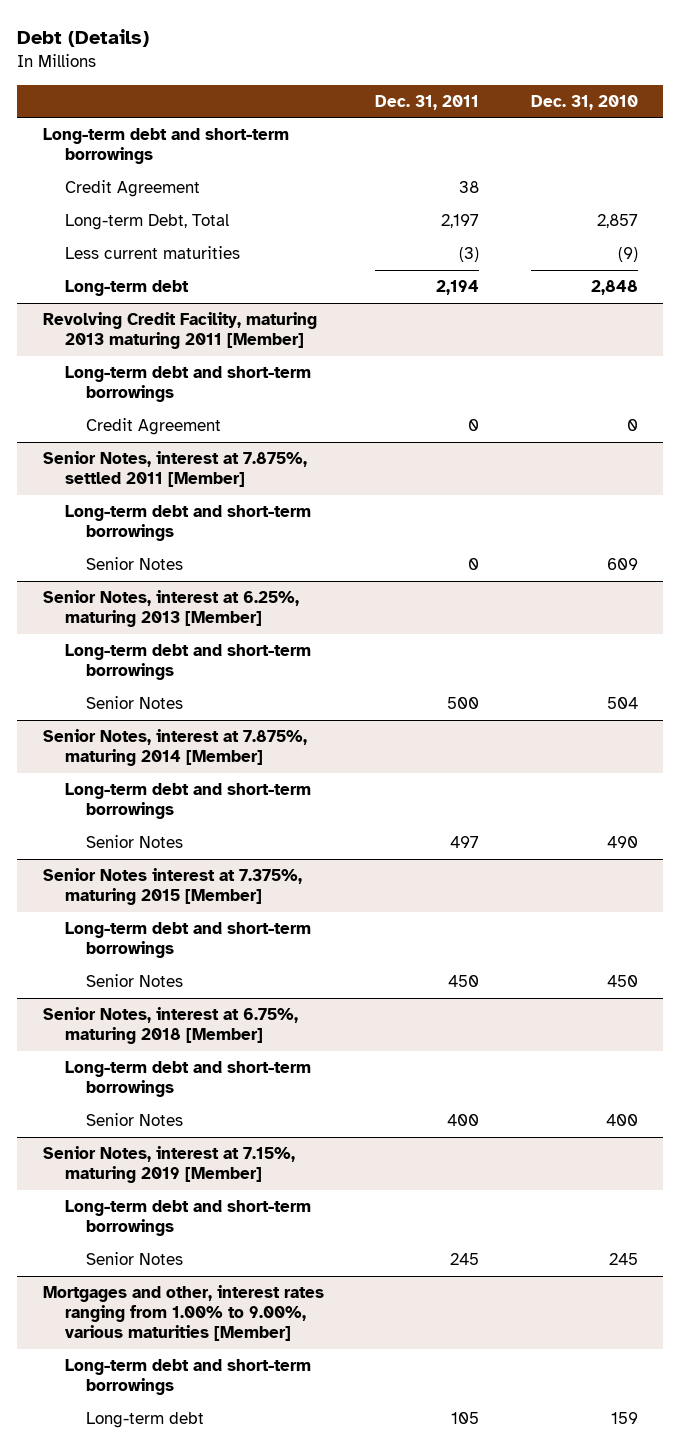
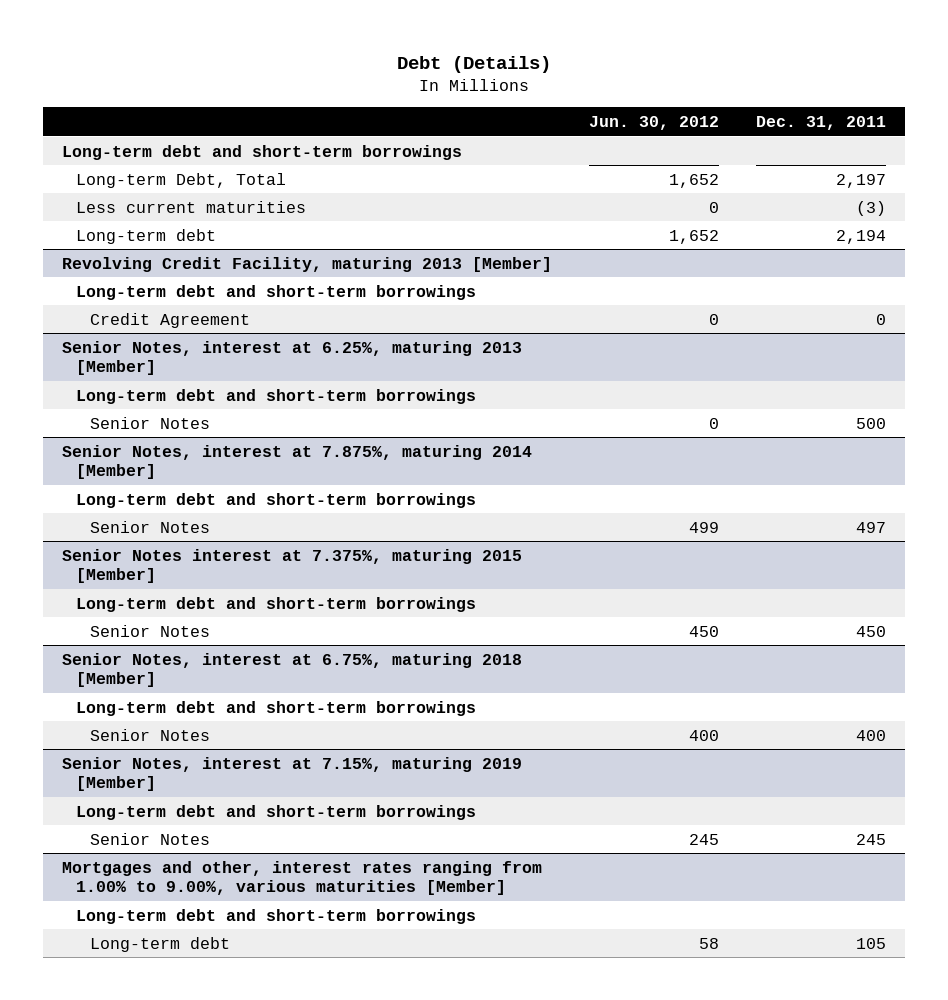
[530,94,638,110] Dec. 31, 2010 -> none
none -> [589,116,720,131] Jun. 30, 2012
[64,180,200,198] Credit Agreement -> none
[42,312,317,350] Revolving Credit Facility, maturing 2013 maturing 2011 [Member] -> [61,256,552,272] Revolving Credit Facility, maturing 2013 [Member]
[42,451,307,488] Senior Notes, interest at 7.875%, settled 2011 [Member] -> none
[64,505,311,542] Long-term debt and short-term borrowings -> none
[86,557,184,571] Senior Notes -> none

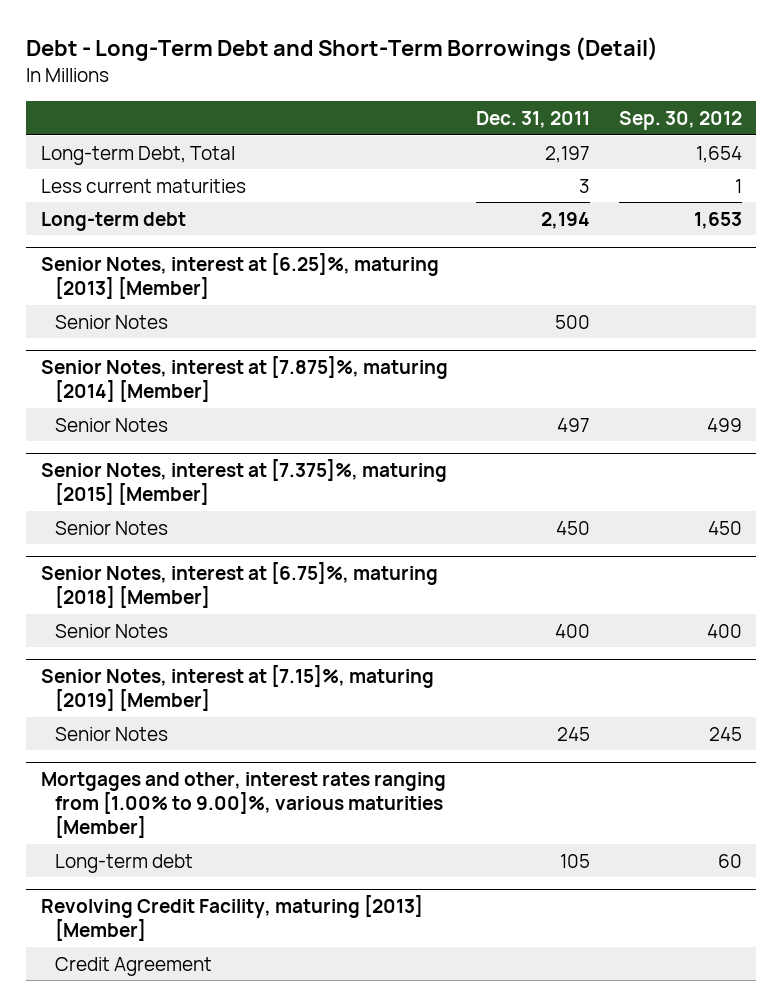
[397,55,552,73] Debt (Details) -> [26,37,659,62] Debt - Long-Term Debt and Short-Term Borrowings (Detail)
[589,116,720,131] Jun. 30, 2012 -> none
none -> [618,110,742,130] Sep. 30, 2012
[61,144,462,160] Long-term debt and short-term borrowings -> none
[856,200,887,216] (3) -> [579,178,591,193] 3
[61,256,552,272] Revolving Credit Facility, maturing 2013 [Member] -> none
[75,284,476,300] Long-term debt and short-term borrowings -> none
[89,312,250,328] Credit Agreement -> none
[75,388,476,404] Long-term debt and short-term borrowings -> none
[61,340,522,375] Senior Notes, interest at 6.25%, maturing 2013 [Member] -> [40,252,439,299] Senior Notes, interest at [6.25]%, maturing [2013] [Member]
[75,492,476,508] Long-term debt and short-term borrowings -> none
[61,444,532,479] Senior Notes, interest at 7.875%, maturing 2014 [Member] -> [40,355,448,402] Senior Notes, interest at [7.875]%, maturing [2014] [Member]
[75,596,476,612] Long-term debt and short-term borrowings -> none
[61,548,522,583] Senior Notes interest at 7.375%, maturing 2015 [Member] -> [40,458,447,505] Senior Notes, interest at [7.375]%, maturing [2015] [Member]
[75,700,476,716] Long-term debt and short-term borrowings -> none
[61,652,522,687] Senior Notes, interest at 6.75%, maturing 2018 [Member] -> [40,561,438,608] Senior Notes, interest at [6.75]%, maturing [2018] [Member]
[75,804,476,820] Long-term debt and short-term borrowings -> none
[61,756,522,791] Senior Notes, interest at 7.15%, maturing 2019 [Member] -> [40,664,434,711] Senior Notes, interest at [7.15]%, maturing [2019] [Member]
[75,908,476,924] Long-term debt and short-term borrowings -> none
[61,860,542,895] Mortgages and other, interest rates ranging from 1.00% to 9.00%, various maturities [Member] -> [40,771,446,839] Mortgages and other, interest rates ranging from [1.00% to 9.00]%, various maturities [Member]
none -> [40,894,423,941] Revolving Credit Facility, maturing [2013] [Member]
none -> [54,956,212,976] Credit Agreement

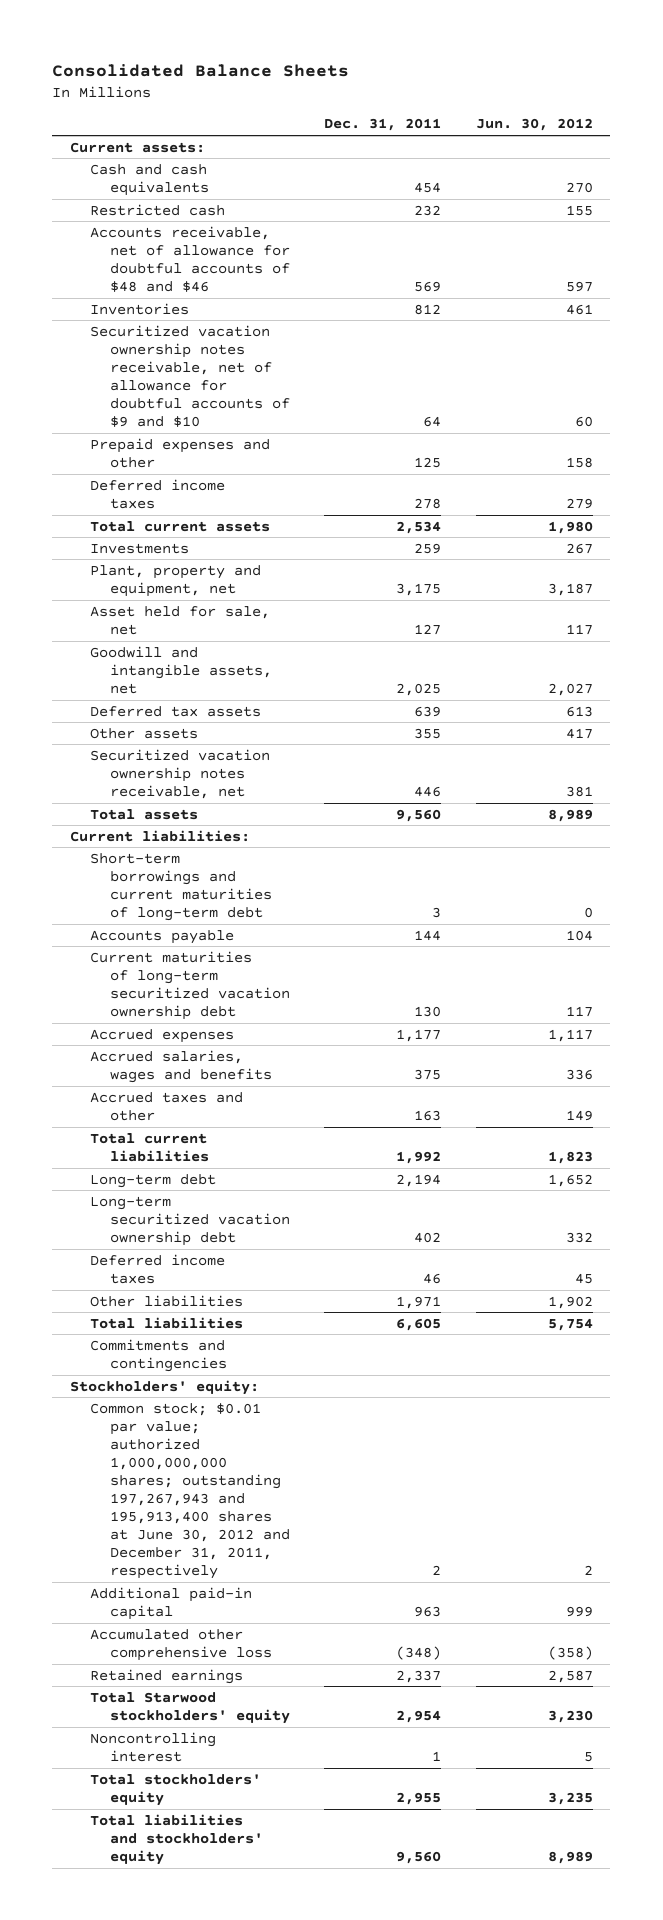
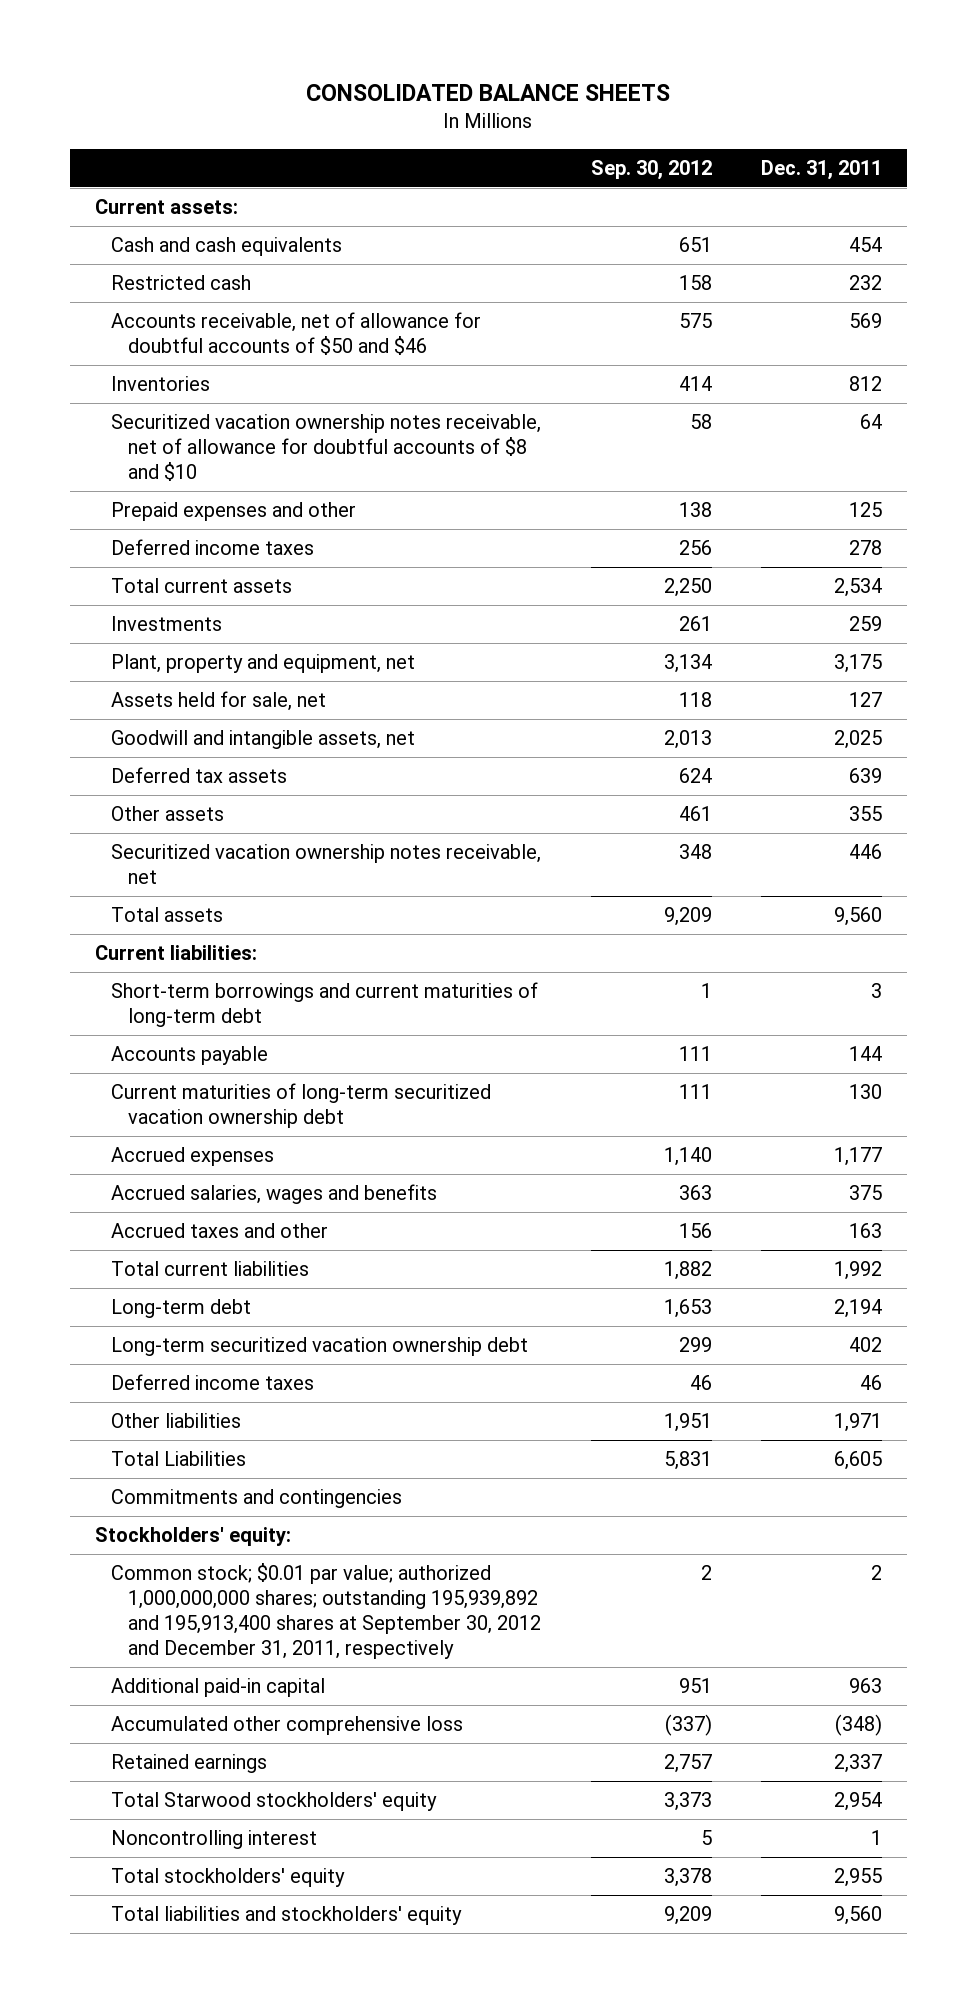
[52,64,350,78] Consolidated Balance Sheets -> [306,84,671,102] CONSOLIDATED BALANCE SHEETS
[476,118,594,132] Jun. 30, 2012 -> none
none -> [590,159,712,180] Sep. 30, 2012
[89,225,290,293] Accounts receivable, net of allowance for doubtful accounts of $48 and $46 -> [111,312,482,356] Accounts receivable, net of allowance for doubtful accounts of $50 and $46
[89,324,290,428] Securitized vacation ownership notes receivable, net of allowance for doubtful accounts of $9 and $10 -> [111,414,542,482] Securitized vacation ownership notes receivable, net of allowance for doubtful accounts of $8 and $10
[89,605,270,635] Asset held for sale, net -> [111,691,327,712] Assets held for sale, net
[89,1316,243,1329] Total liabilities -> [111,1451,247,1467] Total Liabilities
[89,1402,290,1580] Common stock; $0.01 par value; authorized 1,000,000,000 shares; outstanding 197,267,943 and 195,913,400 shares at June 30, 2012 and December 31, 2011, respectively -> [111,1563,542,1660] Common stock; $0.01 par value; authorized 1,000,000,000 shares; outstanding 195,939,892 and 195,913,400 shares at September 30, 2012 and December 31, 2011, respectively

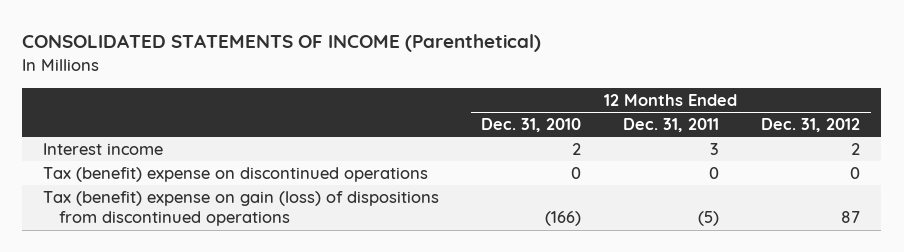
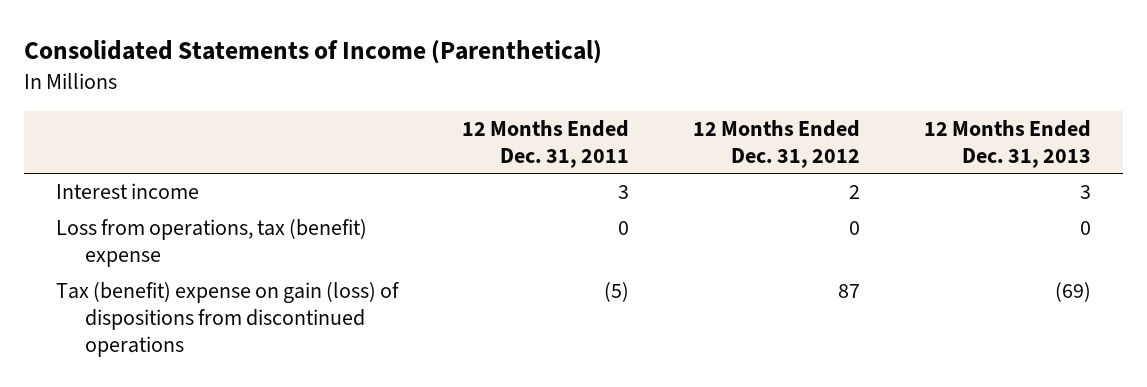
[22,34,542,53] CONSOLIDATED STATEMENTS OF INCOME (Parenthetical) -> [24,39,603,64] Consolidated Statements of Income (Parenthetical)
[481,118,582,133] Dec. 31, 2010 -> none
none -> [923,119,1091,168] 12 Months Ended Dec. 31, 2013
[43,167,429,183] Tax (benefit) expense on discontinued operations -> [56,219,368,268] Loss from operations, tax (benefit) expense

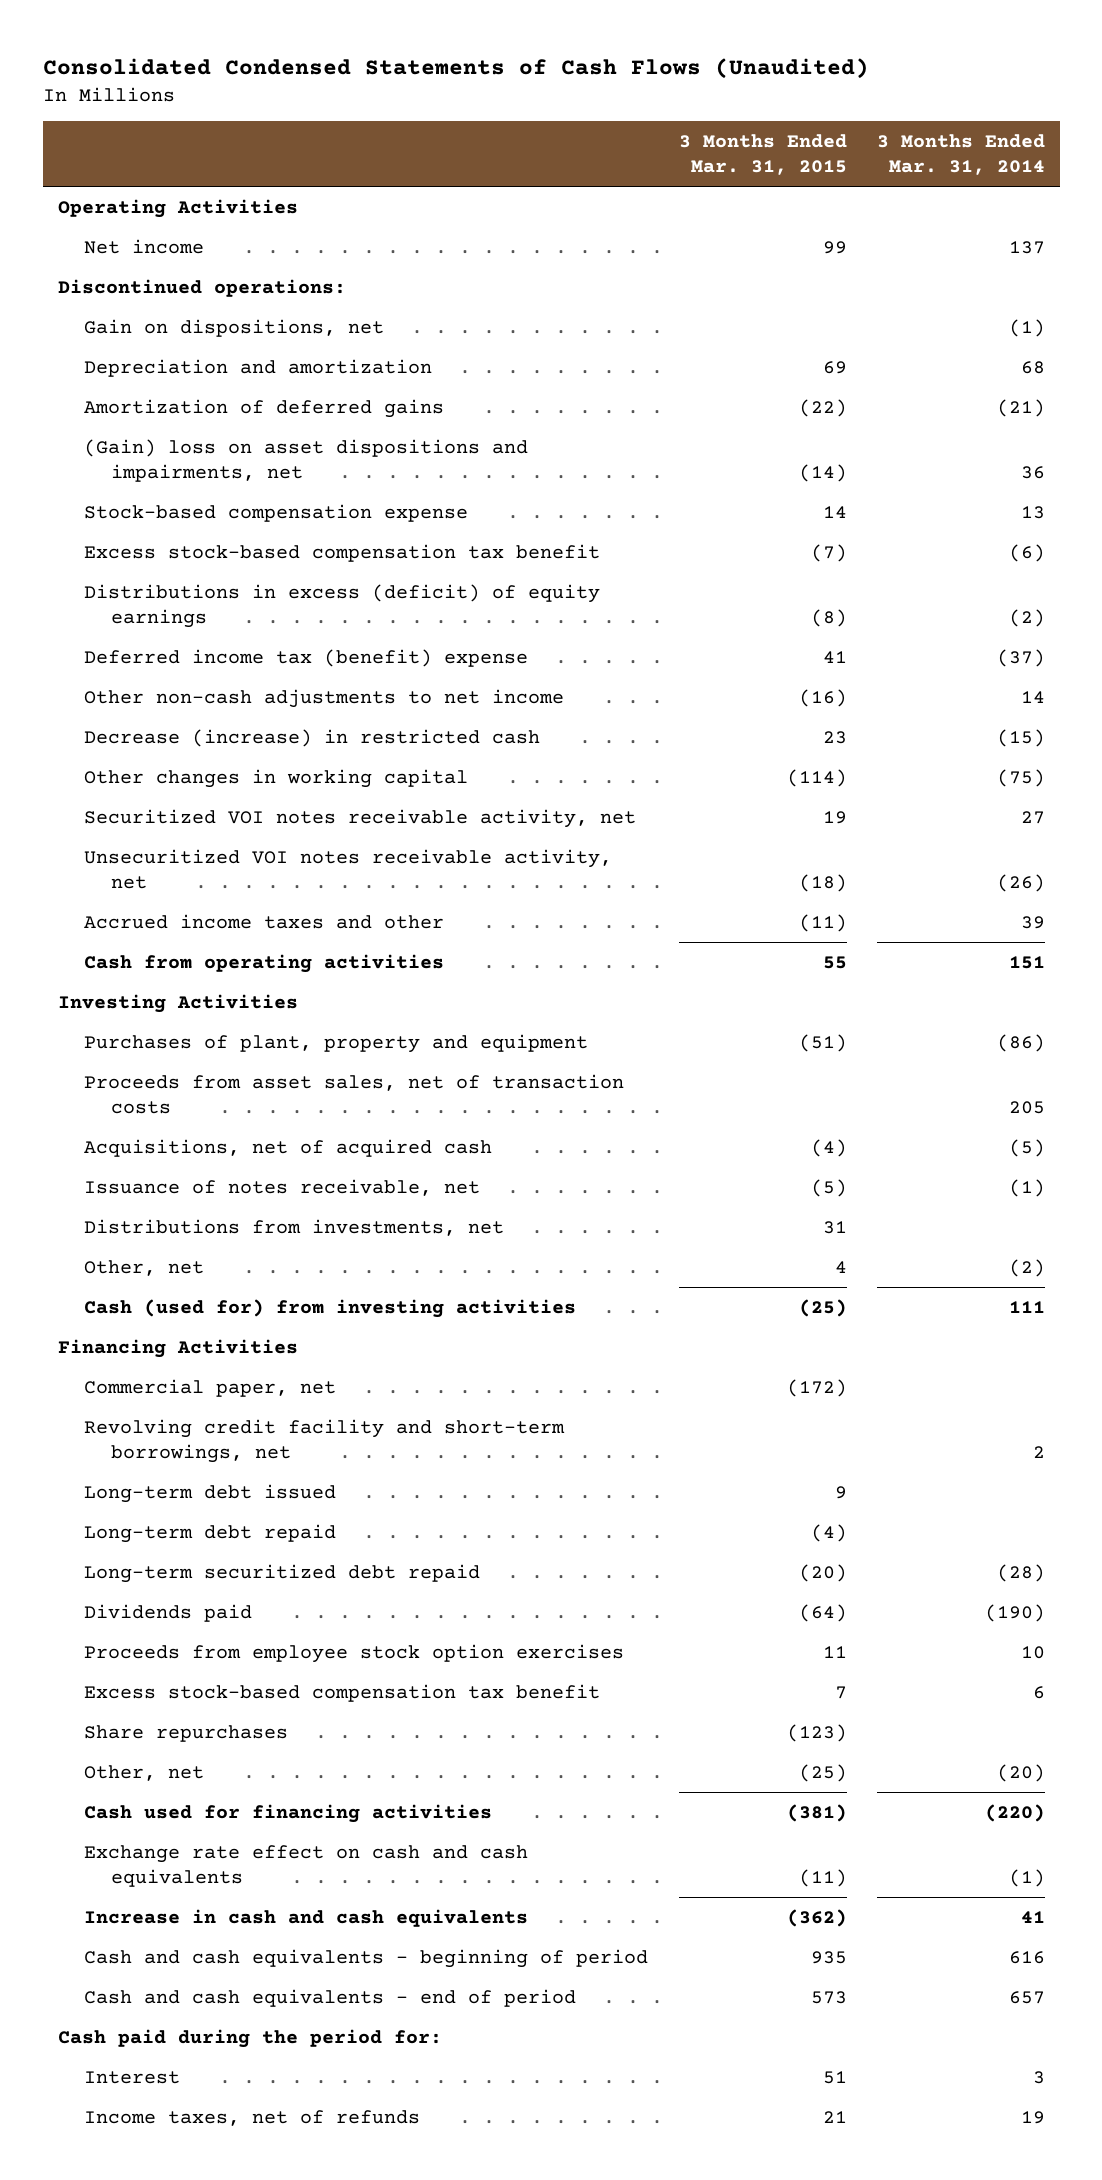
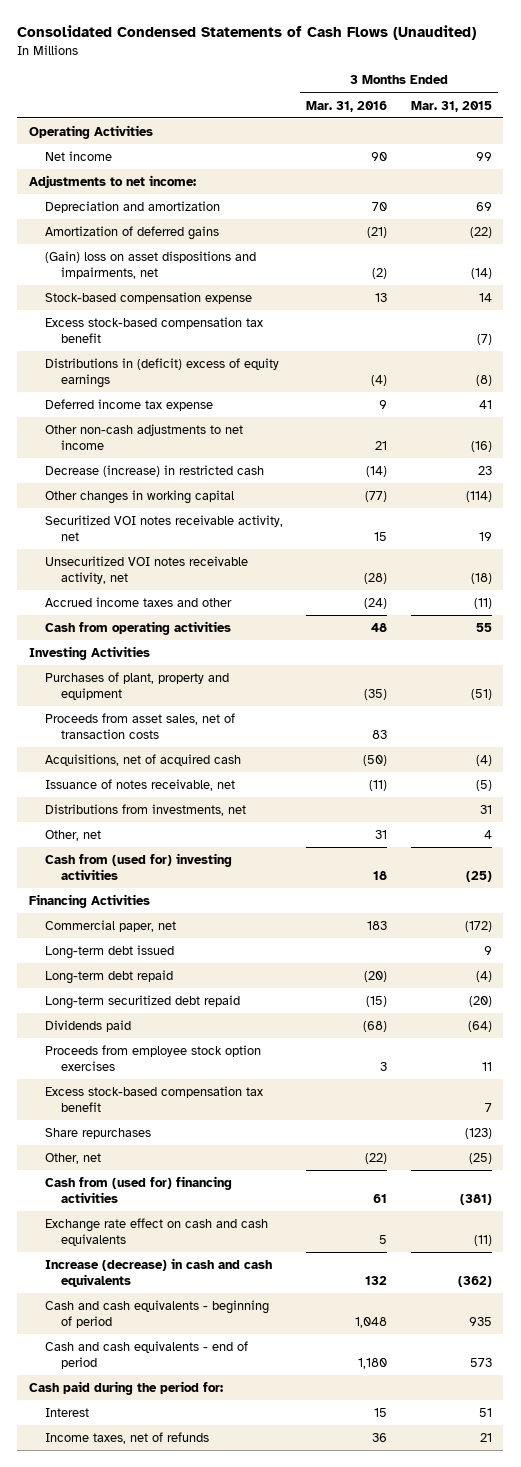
[876,134,1045,175] 3 Months Ended Mar. 31, 2014 -> none
none -> [306,100,388,112] Mar. 31, 2016
[57,278,346,297] Discontinued operations: -> none
[84,318,385,337] Gain on dispositions, net -> none
none -> [28,174,196,188] Adjustments to net income:
[84,583,601,628] Distributions in excess (deficit) of equity earnings -> [44,357,279,388] Distributions in (deficit) excess of equity earnings
[84,648,529,667] Deferred income tax (benefit) expense -> [44,398,213,411] Deferred income tax expense
[84,1298,577,1318] Cash (used for) from investing activities -> [44,852,232,880] Cash from (used for) investing activities
[84,1418,566,1463] Revolving credit facility and short-term borrowings, net -> none
[84,1803,493,1823] Cash used for financing activities -> [44,1175,232,1203] Cash from (used for) financing activities
[84,1908,529,1927] Increase in cash and cash equivalents -> [44,1257,272,1287] Increase (decrease) in cash and cash equivalents

